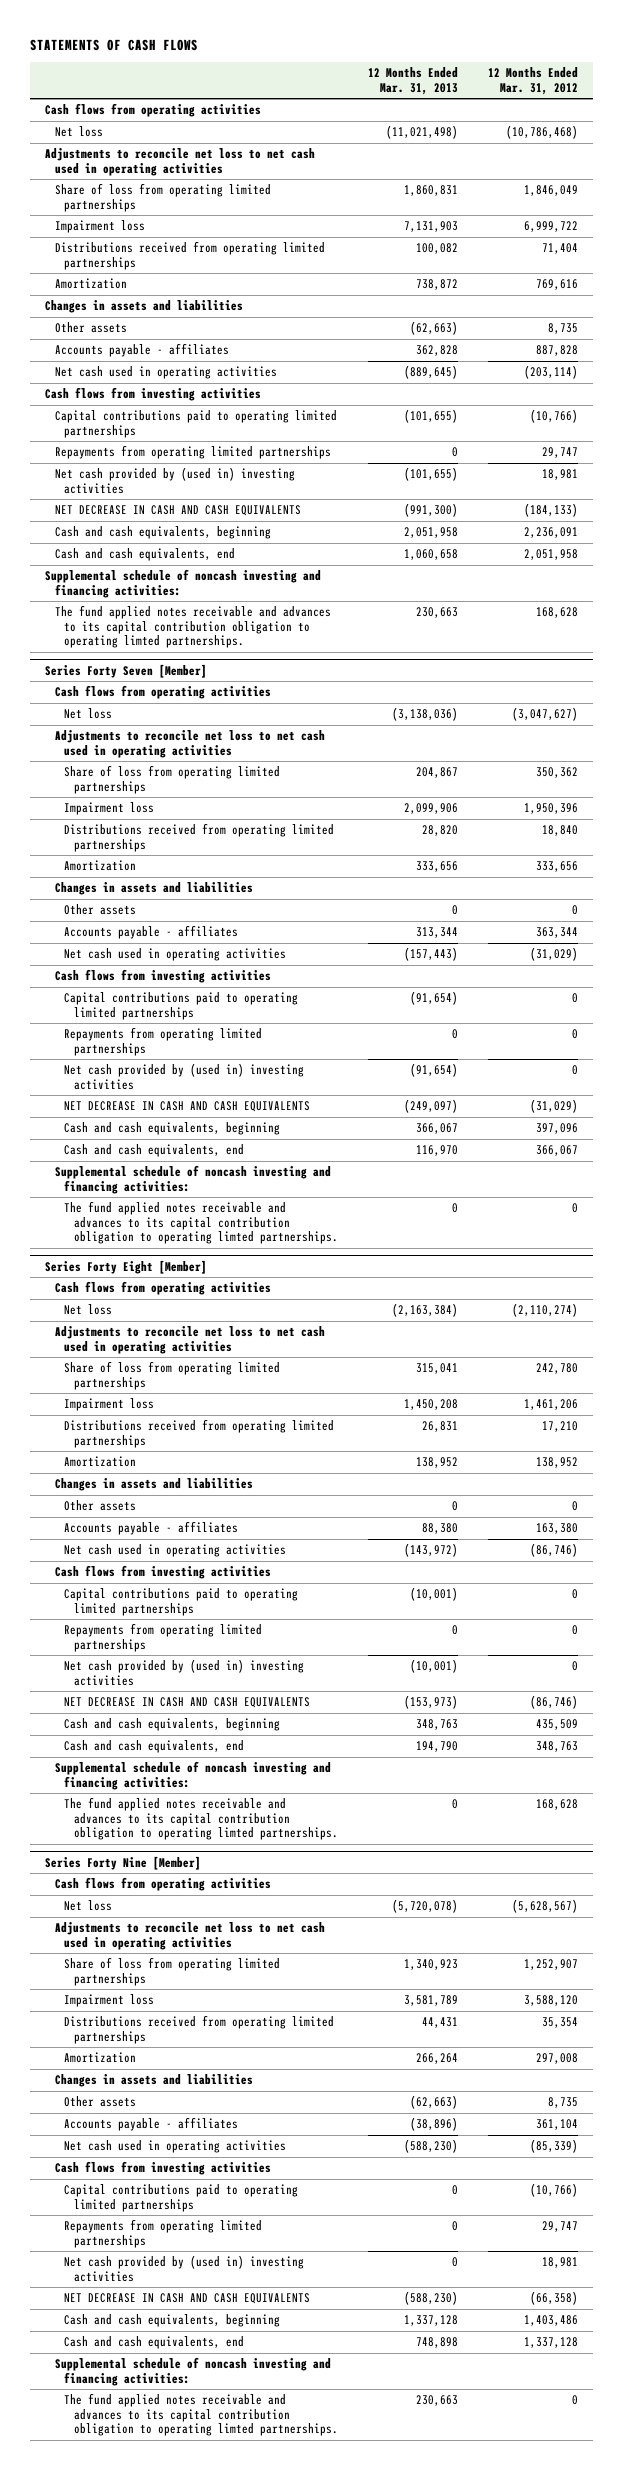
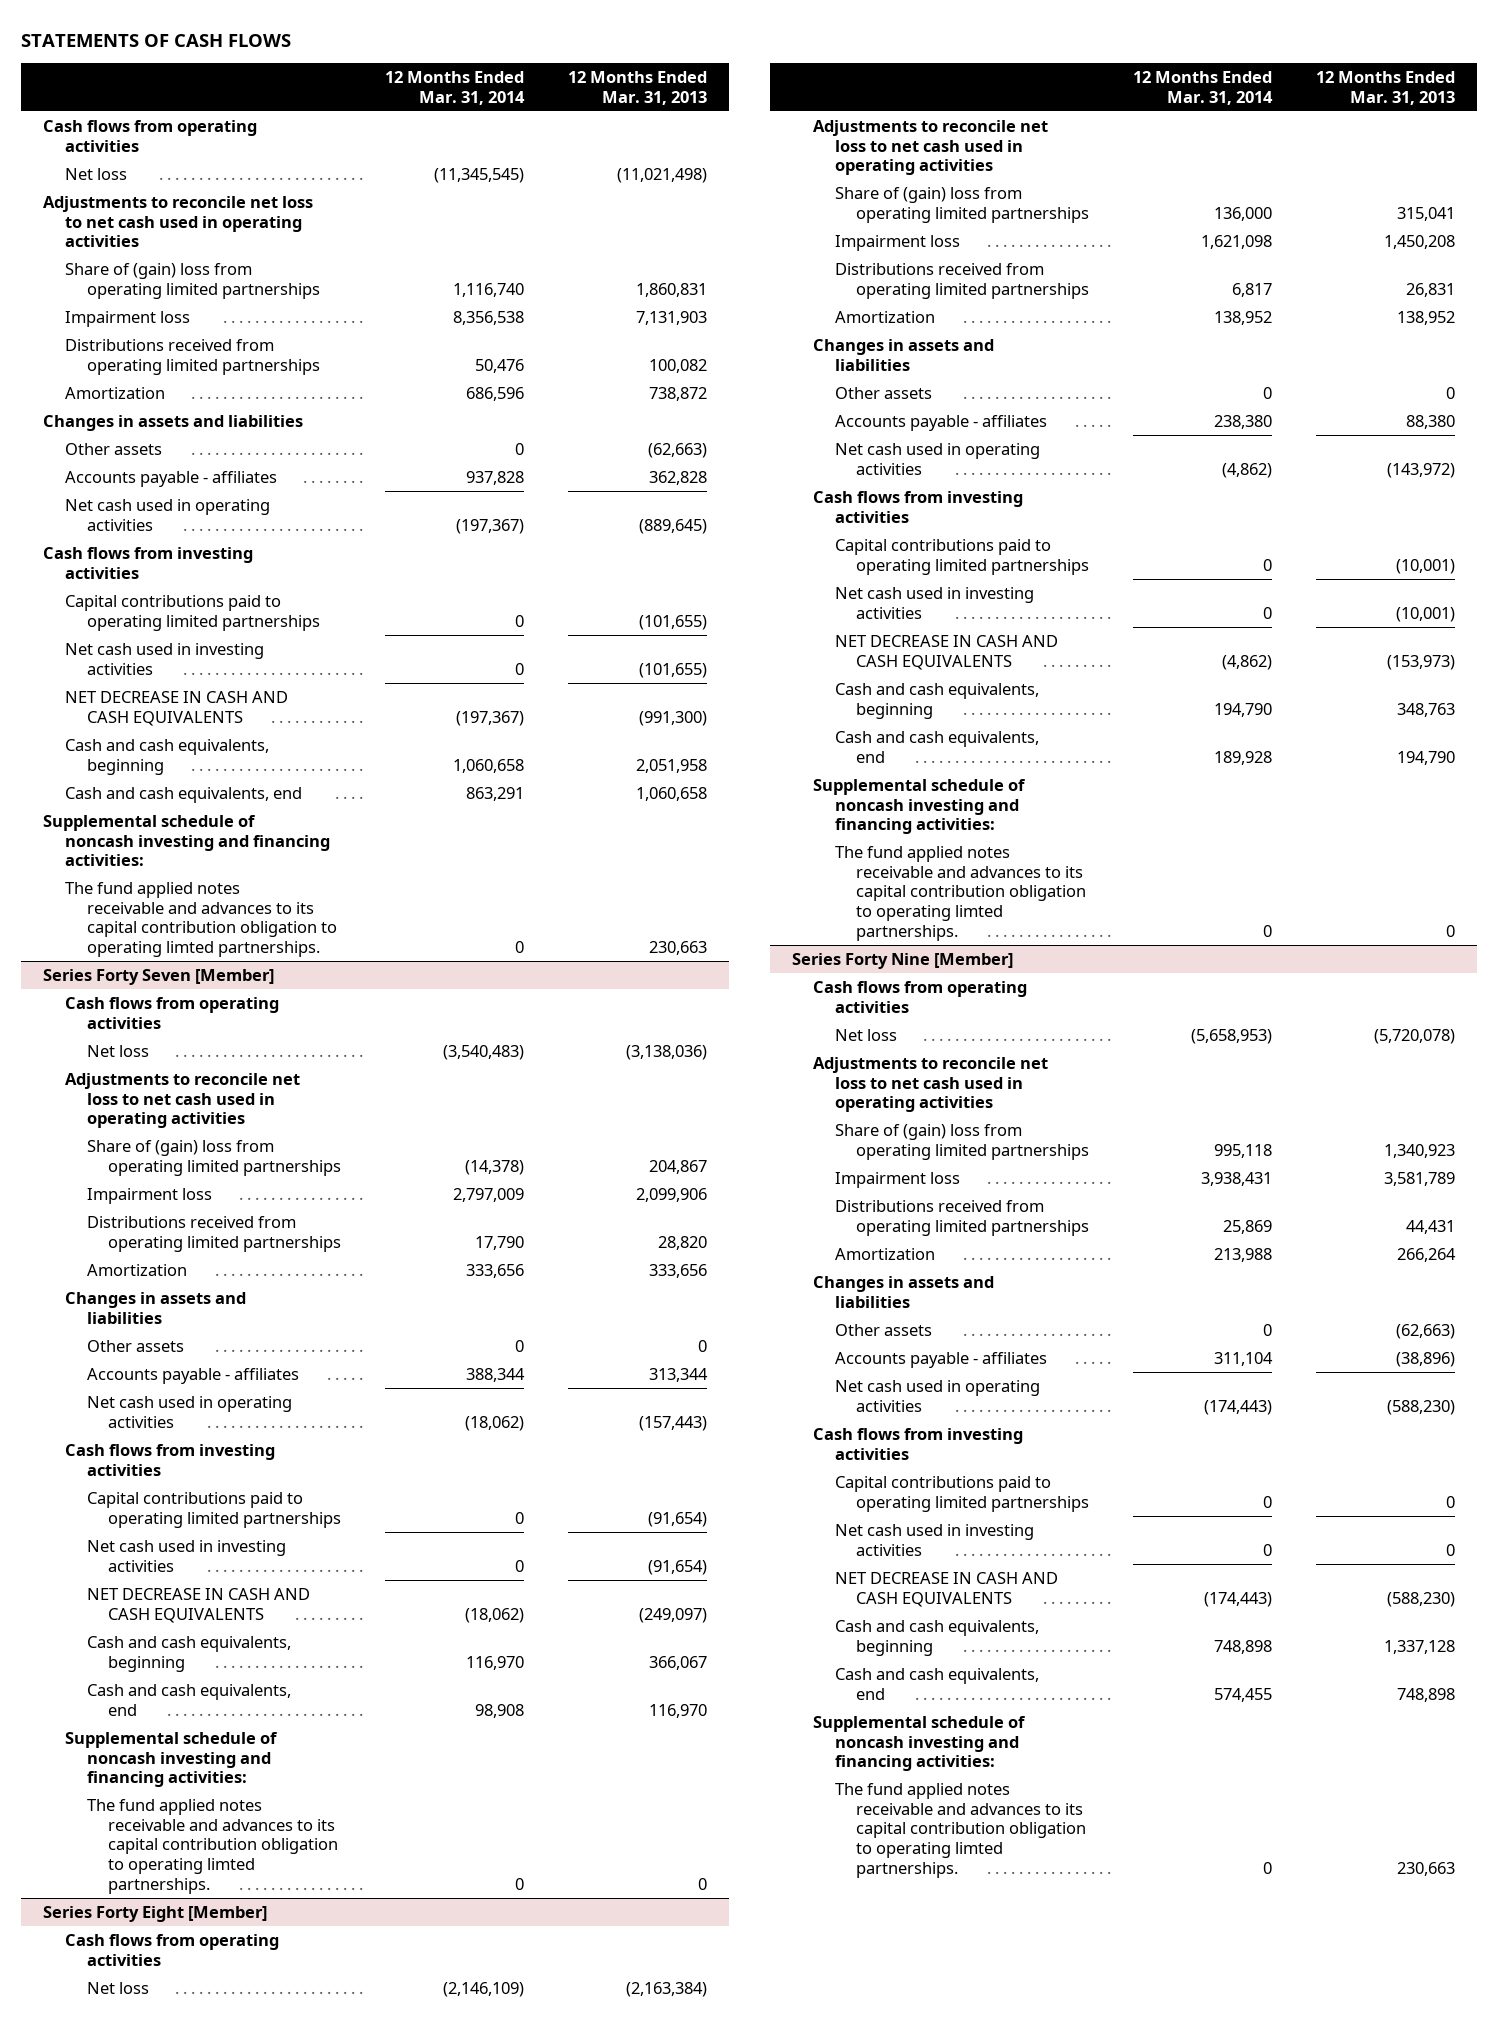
[488,67,579,95] 12 Months Ended Mar. 31, 2012 -> none
none -> [385,70,526,105] 12 Months Ended Mar. 31, 2014
[54,183,271,212] Share of loss from operating limited partnerships -> [64,262,320,299] Share of (gain) loss from operating limited partnerships
[54,445,331,460] Repayments from operating limited partnerships -> none
[54,467,295,494] Net cash provided by (used in) investing activities -> [64,642,264,675] Net cash used in investing activities
[64,765,281,794] Share of loss from operating limited partnerships -> [86,1139,342,1176] Share of (gain) loss from operating limited partnerships
[64,1027,263,1056] Repayments from operating limited partnerships -> none
[64,1063,305,1090] Net cash provided by (used in) investing activities -> [86,1539,286,1572] Net cash used in investing activities
[64,1361,281,1390] Share of loss from operating limited partnerships -> [834,186,1090,223] Share of (gain) loss from operating limited partnerships
[64,1623,263,1652] Repayments from operating limited partnerships -> none
[64,1659,305,1686] Net cash provided by (used in) investing activities -> [834,586,1034,619] Net cash used in investing activities
[64,1957,281,1986] Share of loss from operating limited partnerships -> [834,1123,1090,1160] Share of (gain) loss from operating limited partnerships
[64,2219,263,2248] Repayments from operating limited partnerships -> none
[64,2255,305,2282] Net cash provided by (used in) investing activities -> [834,1523,1034,1556] Net cash used in investing activities

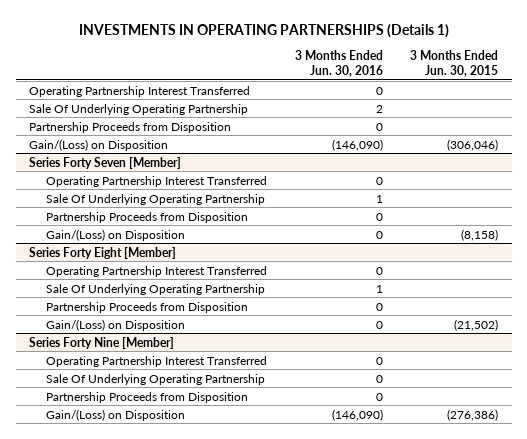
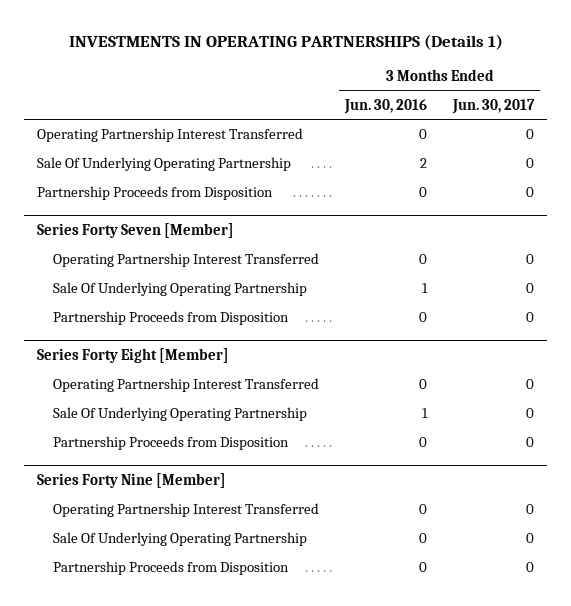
[409,50,498,78] 3 Months Ended Jun. 30, 2015 -> none
none -> [452,99,536,115] Jun. 30, 2017
[29,138,169,151] Gain/(Loss) on Disposition -> none
[46,228,186,241] Gain/(Loss) on Disposition -> none
[46,318,186,331] Gain/(Loss) on Disposition -> none
[46,408,186,421] Gain/(Loss) on Disposition -> none

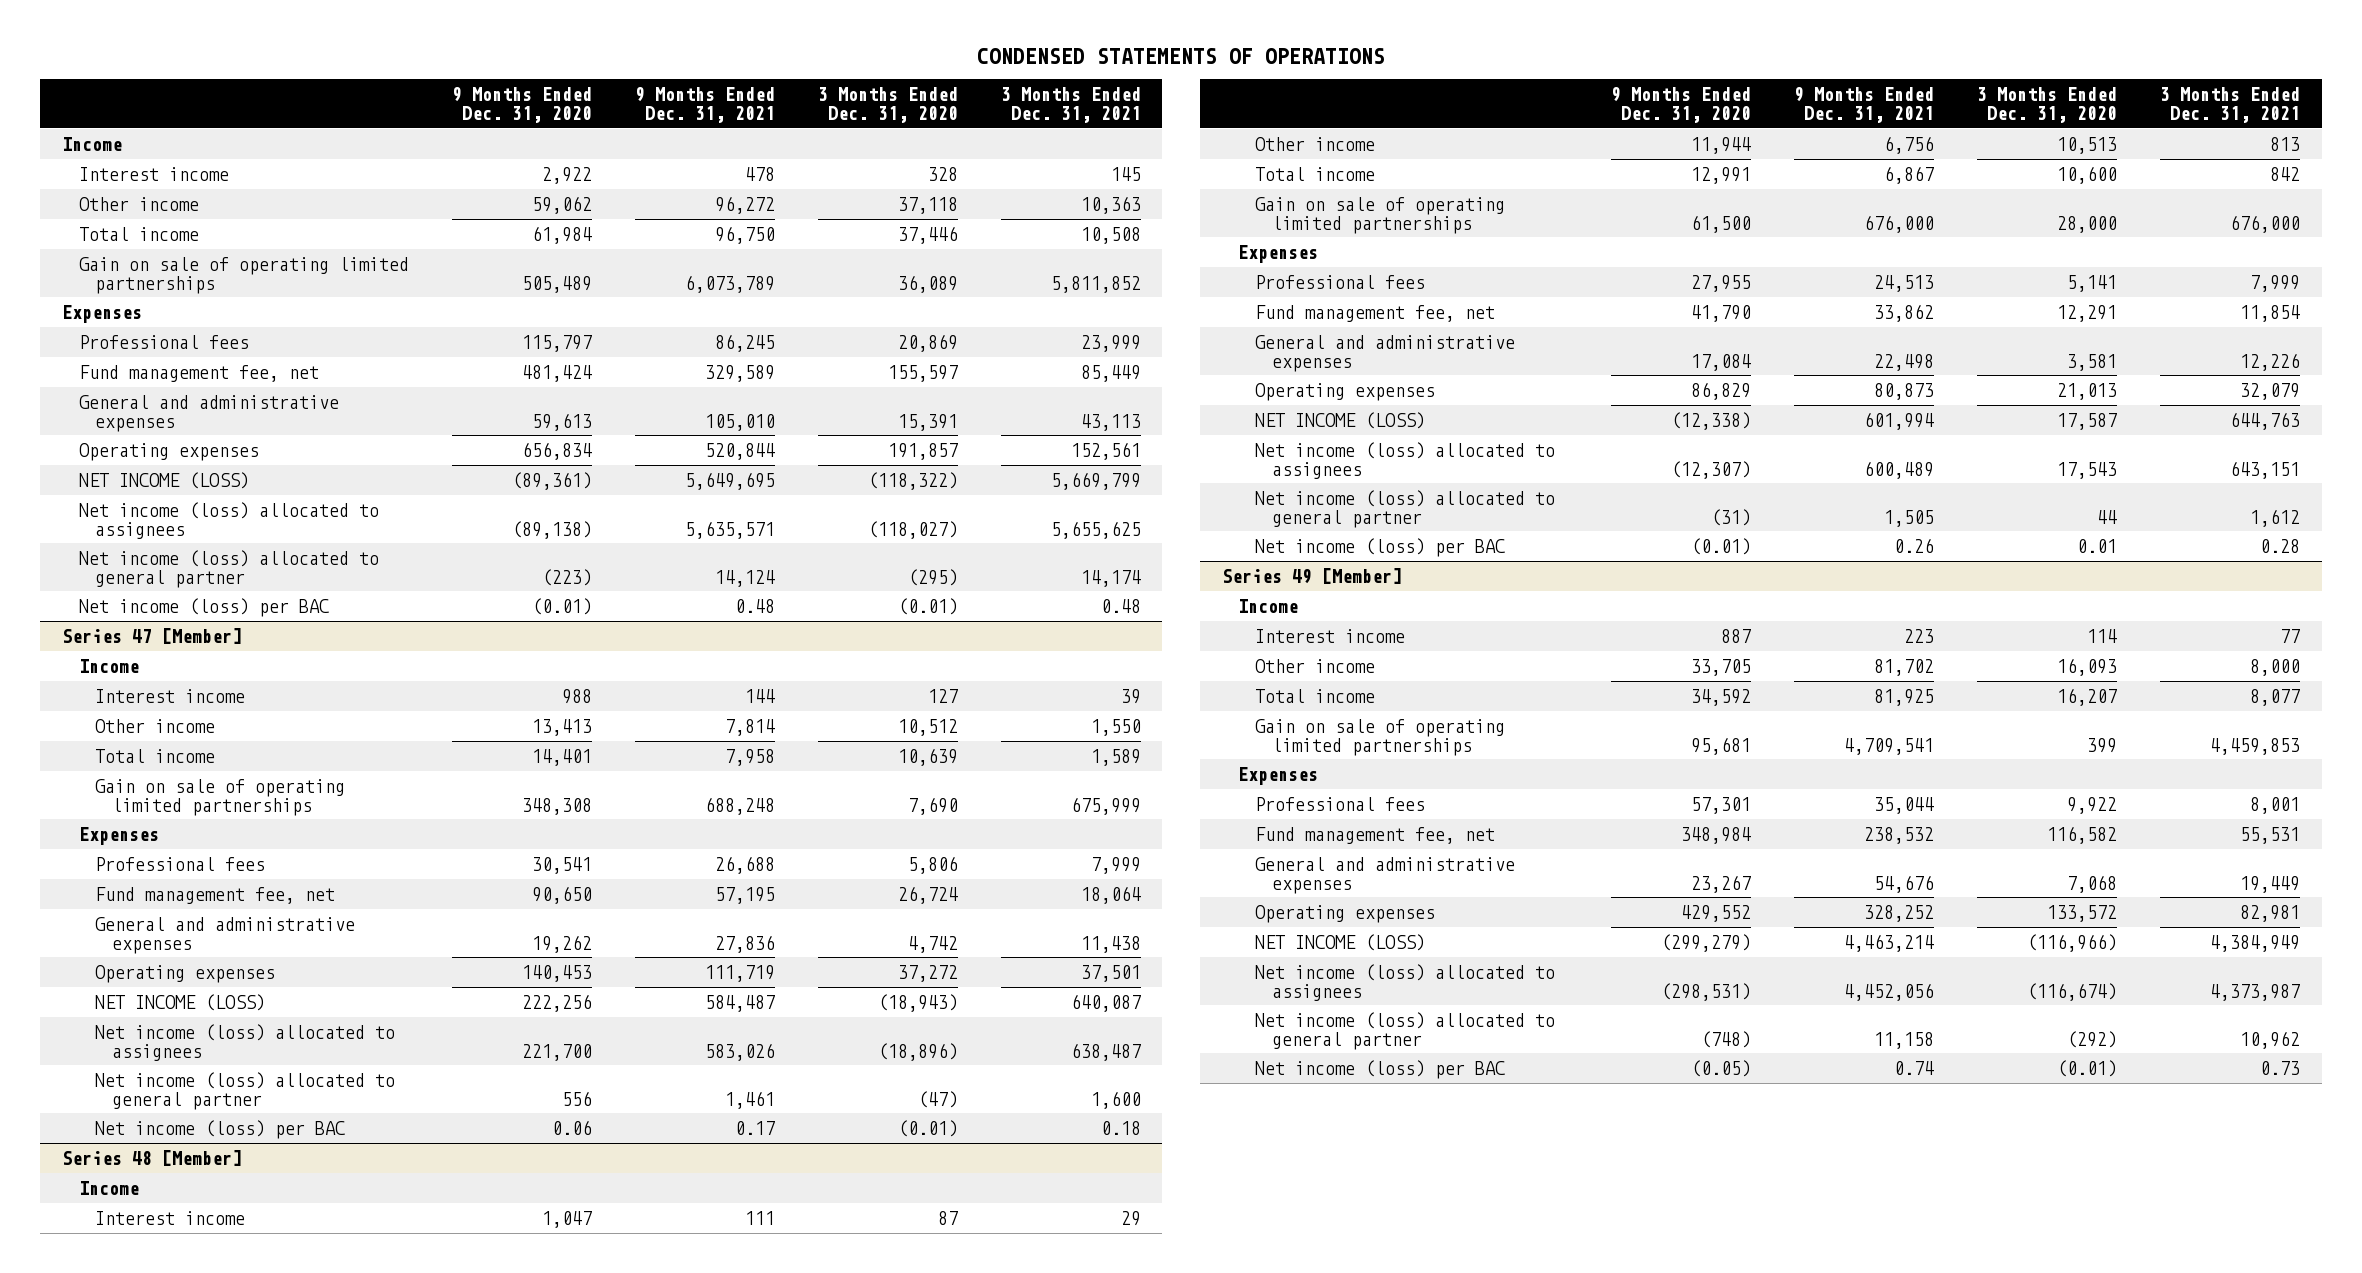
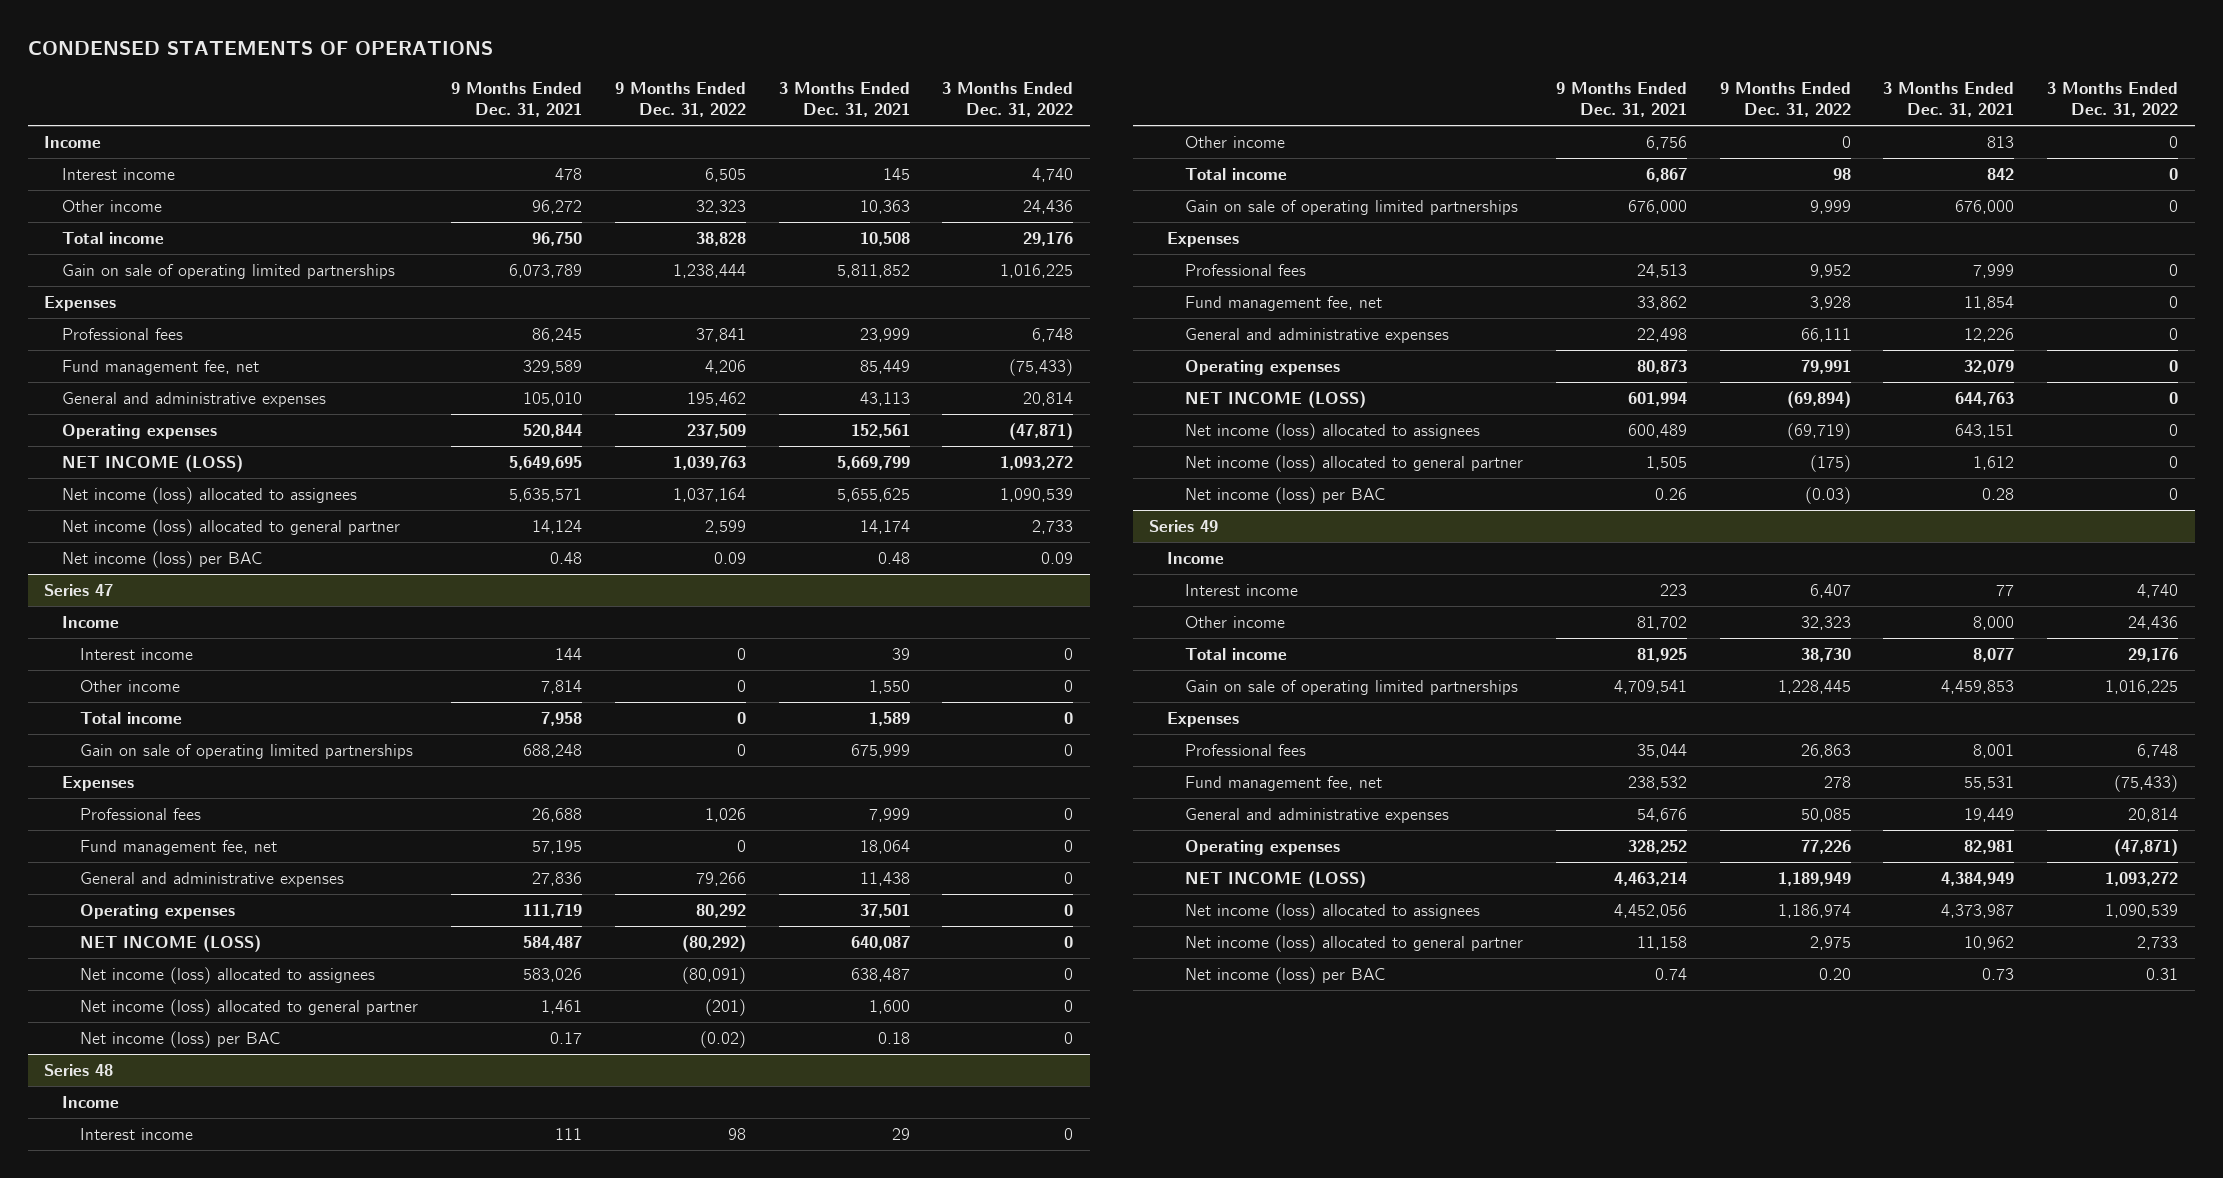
[451,87,592,123] 9 Months Ended Dec. 31, 2020 -> none
[817,87,958,123] 3 Months Ended Dec. 31, 2020 -> none
none -> [614,81,746,117] 9 Months Ended Dec. 31, 2022
none -> [942,81,1074,117] 3 Months Ended Dec. 31, 2022
[61,627,242,644] Series 47 [Member] -> [44,584,114,597] Series 47
[61,1149,242,1166] Series 48 [Member] -> [44,1064,114,1077] Series 48
[1221,567,1402,584] Series 49 [Member] -> [1149,520,1219,533] Series 49

